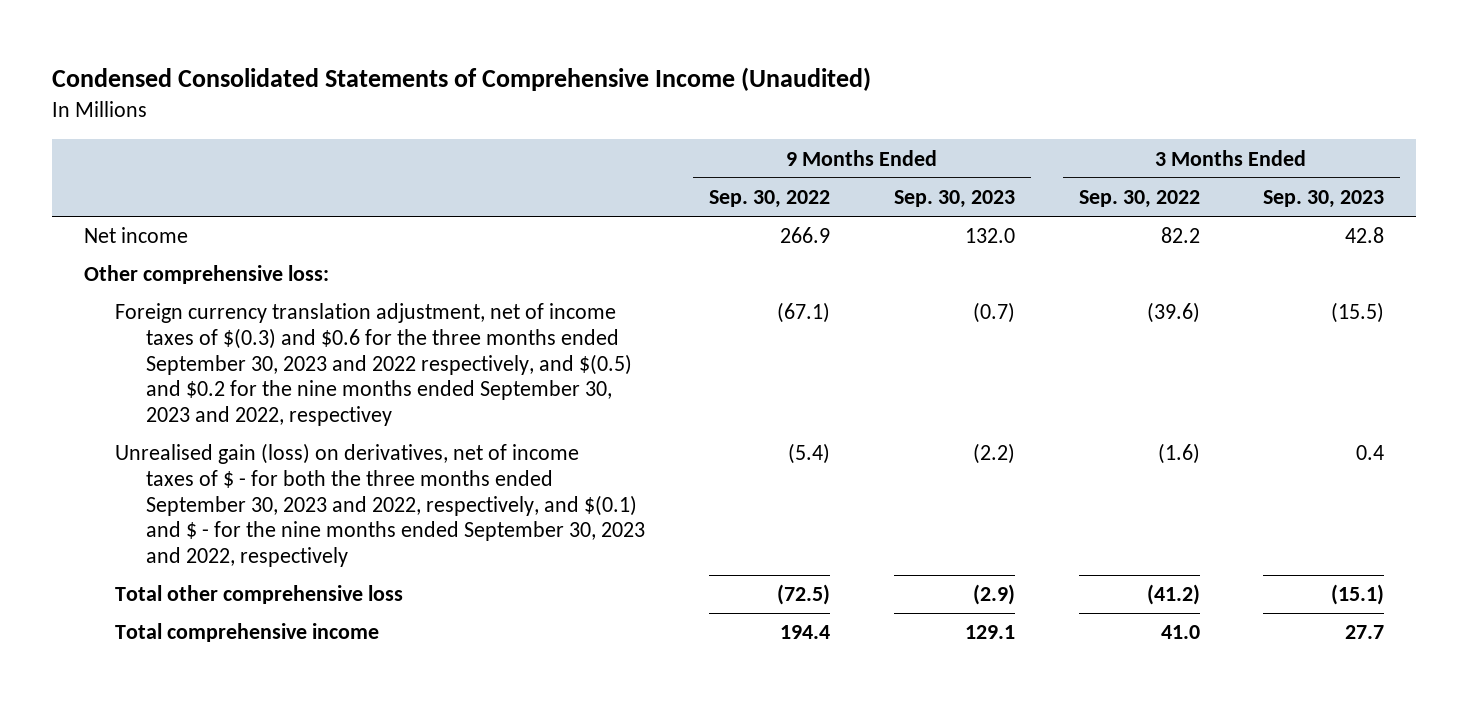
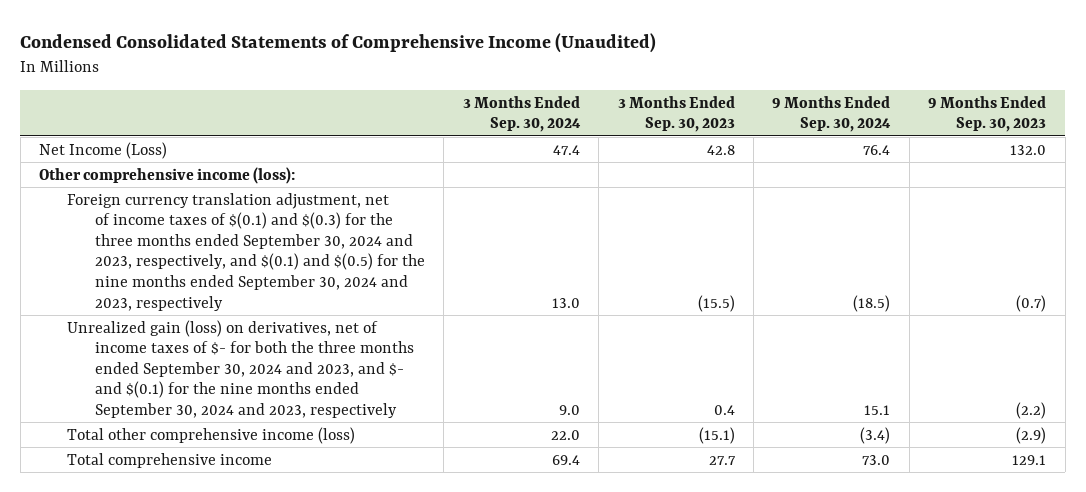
[709,190,831,209] Sep. 30, 2022 -> none
[1078,190,1200,209] Sep. 30, 2022 -> none
none -> [462,95,581,133] 3 Months Ended Sep. 30, 2024
none -> [772,95,892,133] 9 Months Ended Sep. 30, 2024
[84,227,189,244] Net income -> [39,141,168,159] Net Income (Loss)
[84,265,330,285] Other comprehensive loss: -> [39,166,296,184] Other comprehensive income (loss):
[115,303,633,427] Foreign currency translation adjustment, net of income taxes of $(0.3) and $0.6 for the three months ended September 30, 2023 and 2022 respectively, and $(0.5) and $0.2 for the nine months ended September 30, 2023 and 2022, respectivey -> [67,192,425,311] Foreign currency translation adjustment, net of income taxes of $(0.1) and $(0.3) for the three months ended September 30, 2024 and 2023, respectively, and $(0.1) and $(0.5) for the nine months ended September 30, 2024 and 2023, respectively
[115,443,646,568] Unrealised gain (loss) on derivatives, net of income taxes of $ - for both the three months ended September 30, 2023 and 2022, respectively, and $(0.1) and $ - for the nine months ended September 30, 2023 and 2022, respectively -> [67,319,414,418] Unrealized gain (loss) on derivatives, net of income taxes of $- for both the three months ended September 30, 2024 and 2023, and $- and $(0.1) for the nine months ended September 30, 2024 and 2023, respectively
[115,585,404,605] Total other comprehensive loss -> [67,426,356,444] Total other comprehensive income (loss)

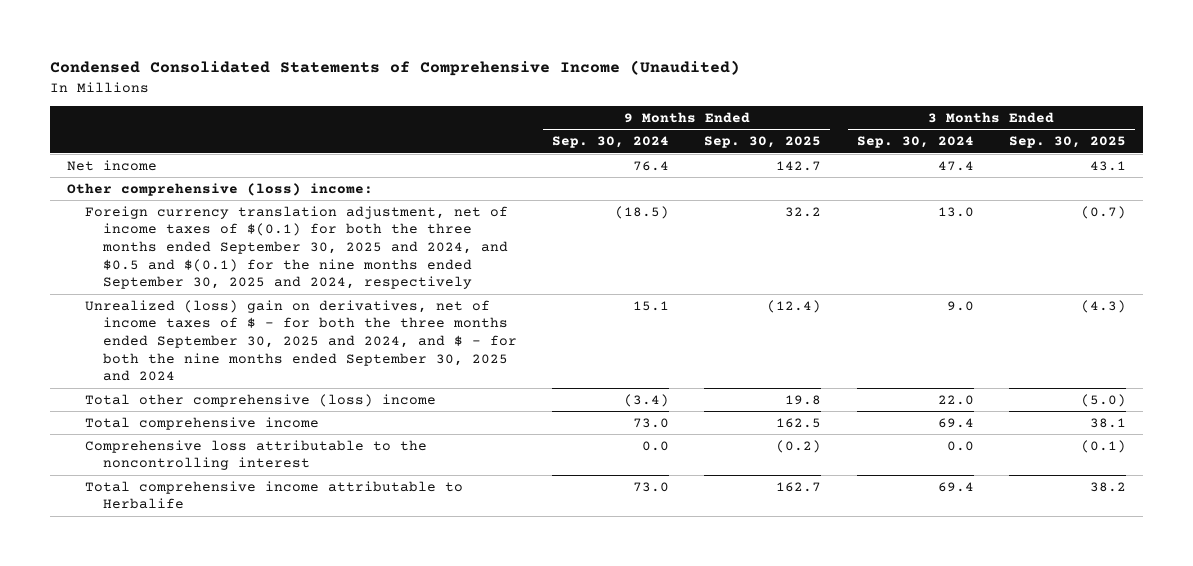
[617,95,735,133] 3 Months Ended Sep. 30, 2023 -> none
[928,95,1047,133] 9 Months Ended Sep. 30, 2023 -> none
none -> [704,136,822,149] Sep. 30, 2025
none -> [1008,136,1126,149] Sep. 30, 2025
[39,141,168,159] Net Income (Loss) -> [67,159,158,171] Net income
[39,166,296,184] Other comprehensive income (loss): -> [67,182,374,196] Other comprehensive (loss) income:
[67,192,425,311] Foreign currency translation adjustment, net of income taxes of $(0.1) and $(0.3) for the three months ended September 30, 2024 and 2023, respectively, and $(0.1) and $(0.5) for the nine months ended September 30, 2024 and 2023, respectively -> [85,205,509,290] Foreign currency translation adjustment, net of income taxes of $(0.1) for both the three months ended September 30, 2025 and 2024, and $0.5 and $(0.1) for the nine months ended September 30, 2025 and 2024, respectively
[67,319,414,418] Unrealized gain (loss) on derivatives, net of income taxes of $- for both the three months ended September 30, 2024 and 2023, and $- and $(0.1) for the nine months ended September 30, 2024 and 2023, respectively -> [85,299,517,382] Unrealized (loss) gain on derivatives, net of income taxes of $ - for both the three months ended September 30, 2025 and 2024, and $ - for both the nine months ended September 30, 2025 and 2024
[67,426,356,444] Total other comprehensive income (loss) -> [85,393,437,407] Total other comprehensive (loss) income
none -> [85,439,428,471] Comprehensive loss attributable to the noncontrolling interest
none -> [85,480,464,510] Total comprehensive income attributable to Herbalife

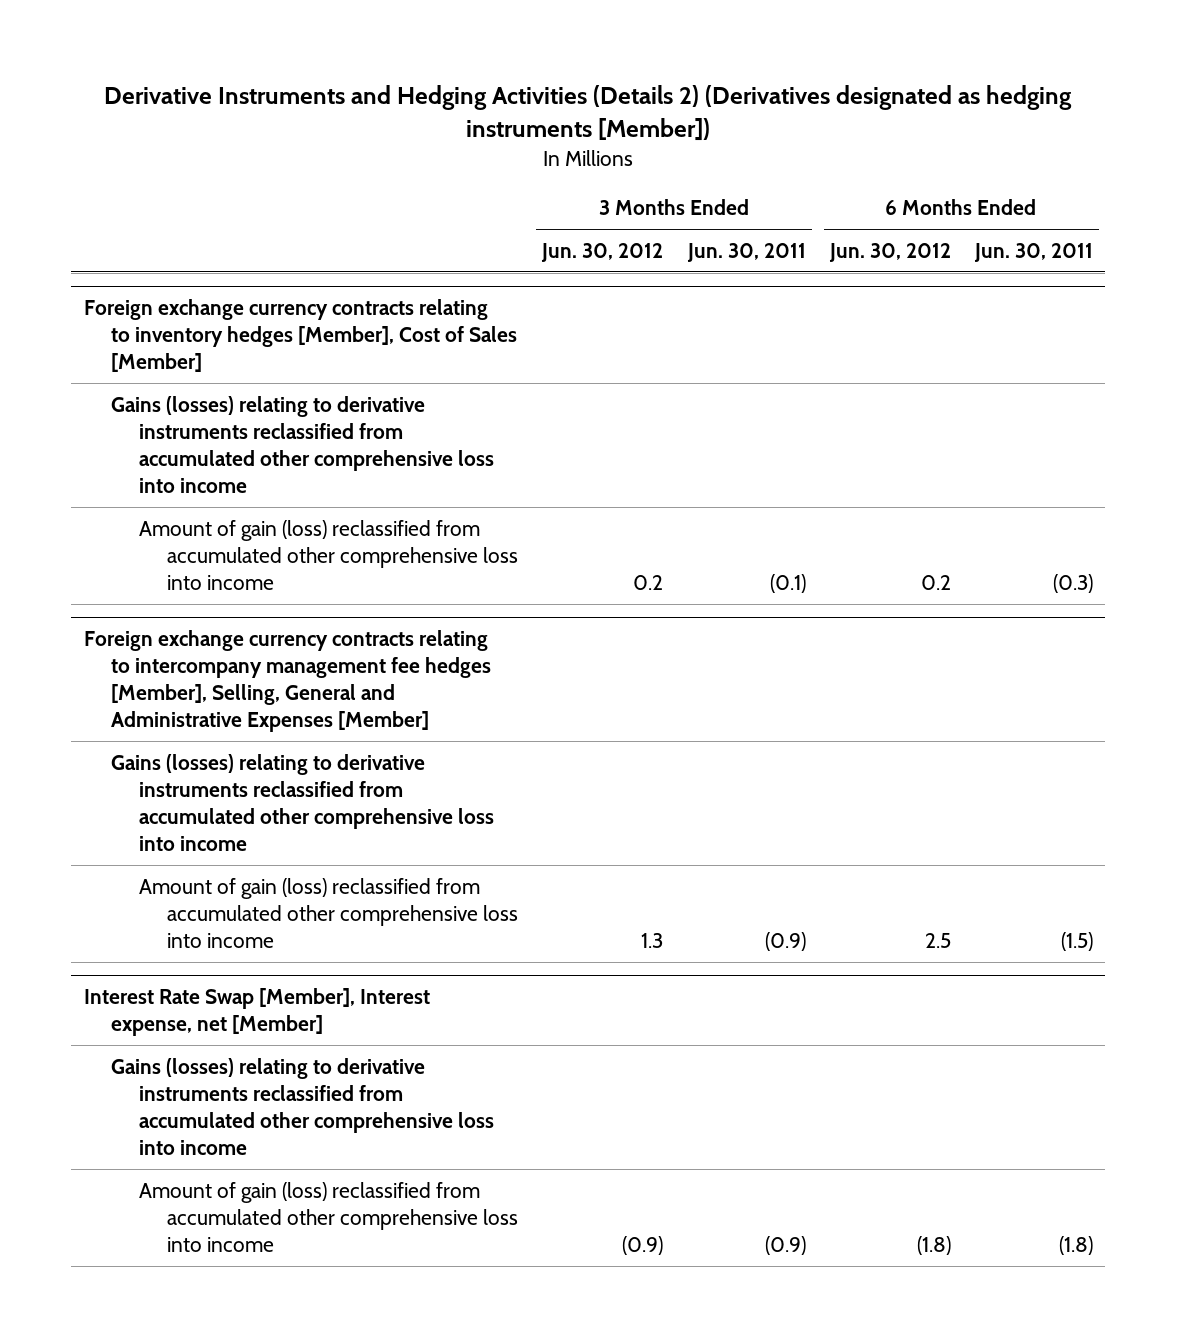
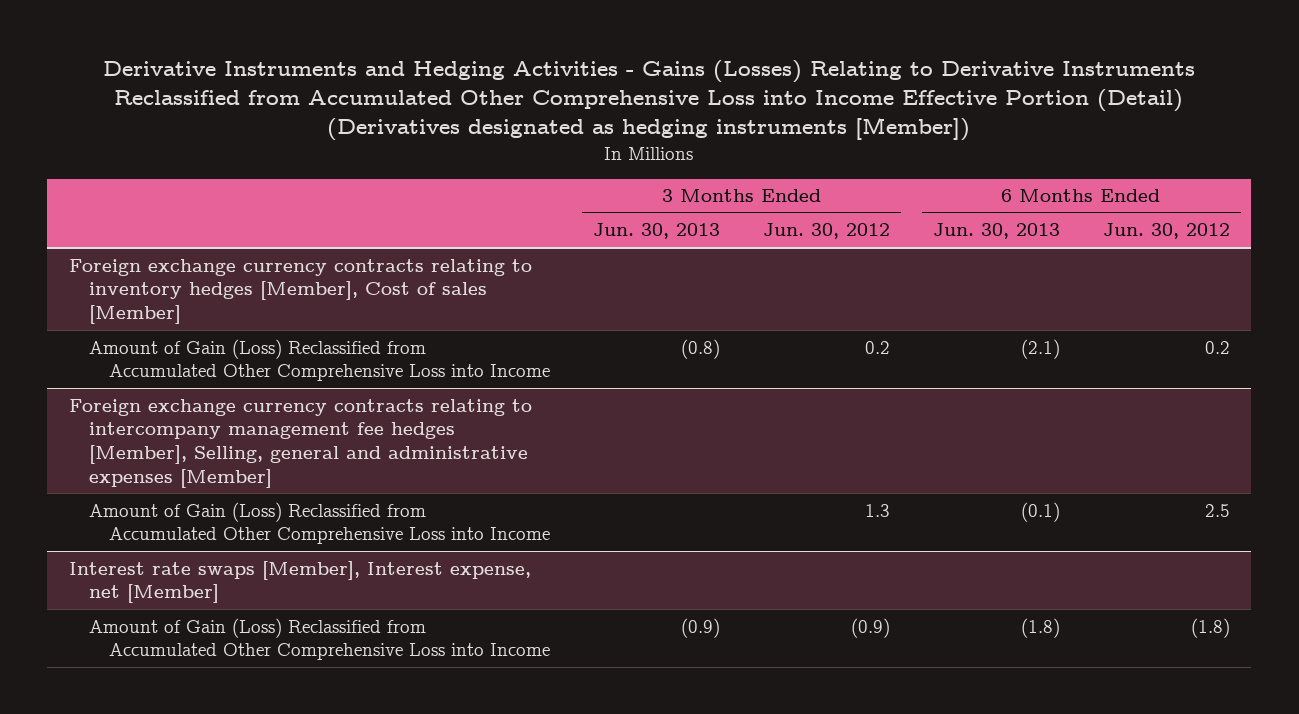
[104,85,1073,142] Derivative Instruments and Hedging Activities (Details 2) (Derivatives designated as hedging instruments [Member]) -> [103,60,1196,142] Derivative Instruments and Hedging Activities - Gains (Losses) Relating to Derivative Instruments Reclassified from Accumulated Other Comprehensive Loss into Income Effective Portion (Detail) (Derivatives designated as hedging instruments [Member])
[686,243,806,263] Jun. 30, 2011 -> none
[973,243,1093,263] Jun. 30, 2011 -> none
none -> [593,223,721,240] Jun. 30, 2013
none -> [932,223,1060,240] Jun. 30, 2013
[111,395,495,493] Gains (losses) relating to derivative instruments reclassified from accumulated other comprehensive loss into income -> none
[111,753,495,851] Gains (losses) relating to derivative instruments reclassified from accumulated other comprehensive loss into income -> none
[111,1057,495,1155] Gains (losses) relating to derivative instruments reclassified from accumulated other comprehensive loss into income -> none
[83,299,518,373] Foreign exchange currency contracts relating to inventory hedges [Member], Cost of Sales [Member] -> [68,258,532,325] Foreign exchange currency contracts relating to inventory hedges [Member], Cost of sales [Member]
[139,519,519,590] Amount of gain (loss) reclassified from accumulated other comprehensive loss into income -> [88,338,551,382] Amount of Gain (Loss) Reclassified from Accumulated Other Comprehensive Loss into Income
[83,630,492,733] Foreign exchange currency contracts relating to intercompany management fee hedges [Member], Selling, General and Administrative Expenses [Member] -> [68,398,532,488] Foreign exchange currency contracts relating to intercompany management fee hedges [Member], Selling, general and administrative expenses [Member]
[139,877,519,948] Amount of gain (loss) reclassified from accumulated other comprehensive loss into income -> [88,501,551,545] Amount of Gain (Loss) Reclassified from Accumulated Other Comprehensive Loss into Income
[83,988,430,1037] Interest Rate Swap [Member], Interest expense, net [Member] -> [68,560,531,604] Interest rate swaps [Member], Interest expense, net [Member]
[139,1181,519,1252] Amount of gain (loss) reclassified from accumulated other comprehensive loss into income -> [88,617,551,661] Amount of Gain (Loss) Reclassified from Accumulated Other Comprehensive Loss into Income

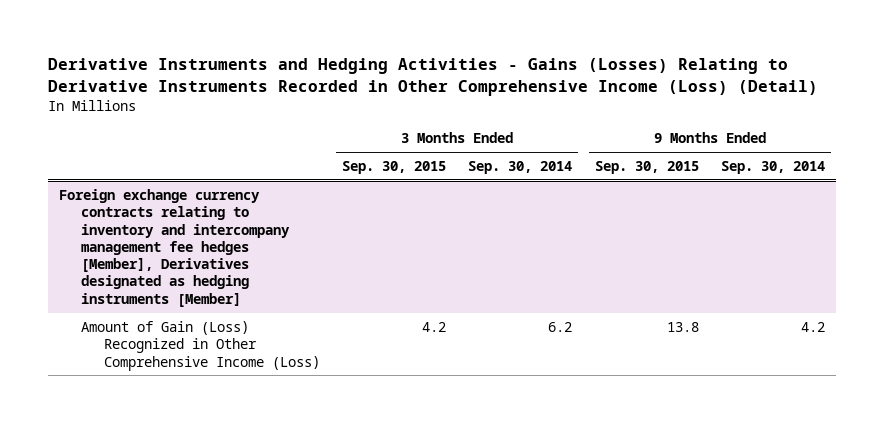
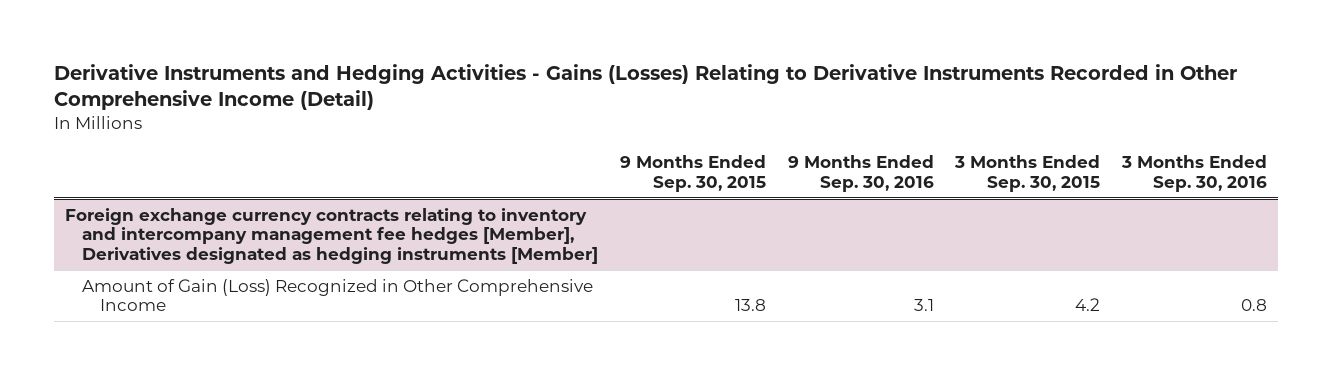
[48,57,819,96] Derivative Instruments and Hedging Activities - Gains (Losses) Relating to Derivative Instruments Recorded in Other Comprehensive Income (Loss) (Detail) -> [53,64,1237,111] Derivative Instruments and Hedging Activities - Gains (Losses) Relating to Derivative Instruments Recorded in Other Comprehensive Income (Detail)
[468,161,573,175] Sep. 30, 2014 -> none
[721,161,826,175] Sep. 30, 2014 -> none
none -> [787,155,934,192] 9 Months Ended Sep. 30, 2016
none -> [1120,155,1267,192] 3 Months Ended Sep. 30, 2016
[81,320,320,371] Amount of Gain (Loss) Recognized in Other Comprehensive Income (Loss) -> [82,278,594,312] Amount of Gain (Loss) Recognized in Other Comprehensive Income

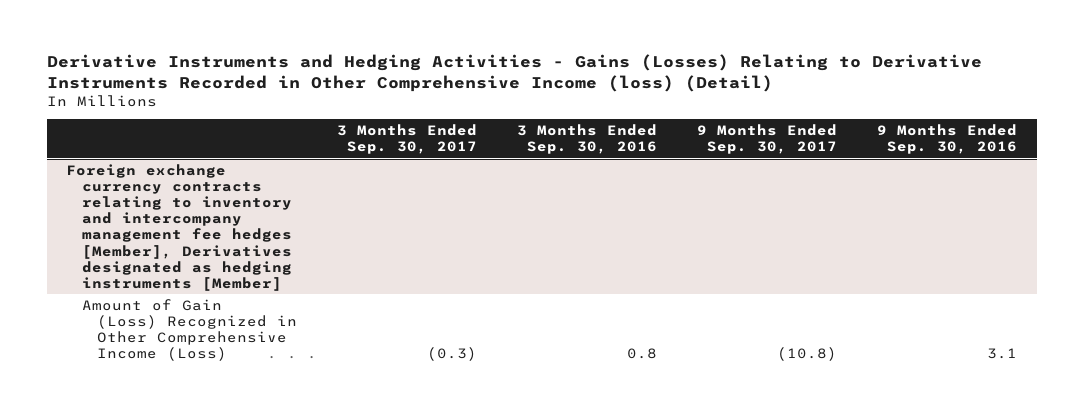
[53,64,1237,111] Derivative Instruments and Hedging Activities - Gains (Losses) Relating to Derivative Instruments Recorded in Other Comprehensive Income (Detail) -> [46,54,982,92] Derivative Instruments and Hedging Activities - Gains (Losses) Relating to Derivative Instruments Recorded in Other Comprehensive Income (loss) (Detail)
[619,155,766,192] 9 Months Ended Sep. 30, 2015 -> none
[954,155,1101,192] 3 Months Ended Sep. 30, 2015 -> none
none -> [337,124,478,155] 3 Months Ended Sep. 30, 2017
none -> [696,124,837,155] 9 Months Ended Sep. 30, 2017
[82,278,594,312] Amount of Gain (Loss) Recognized in Other Comprehensive Income -> [81,298,298,362] Amount of Gain (Loss) Recognized in Other Comprehensive Income (Loss)

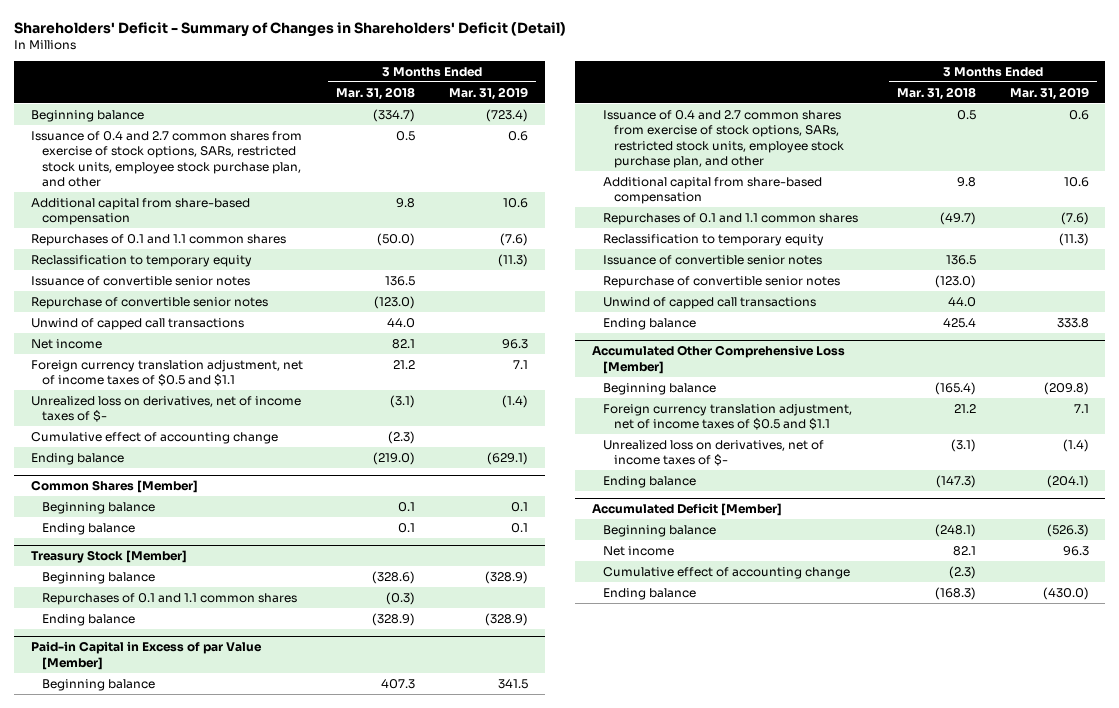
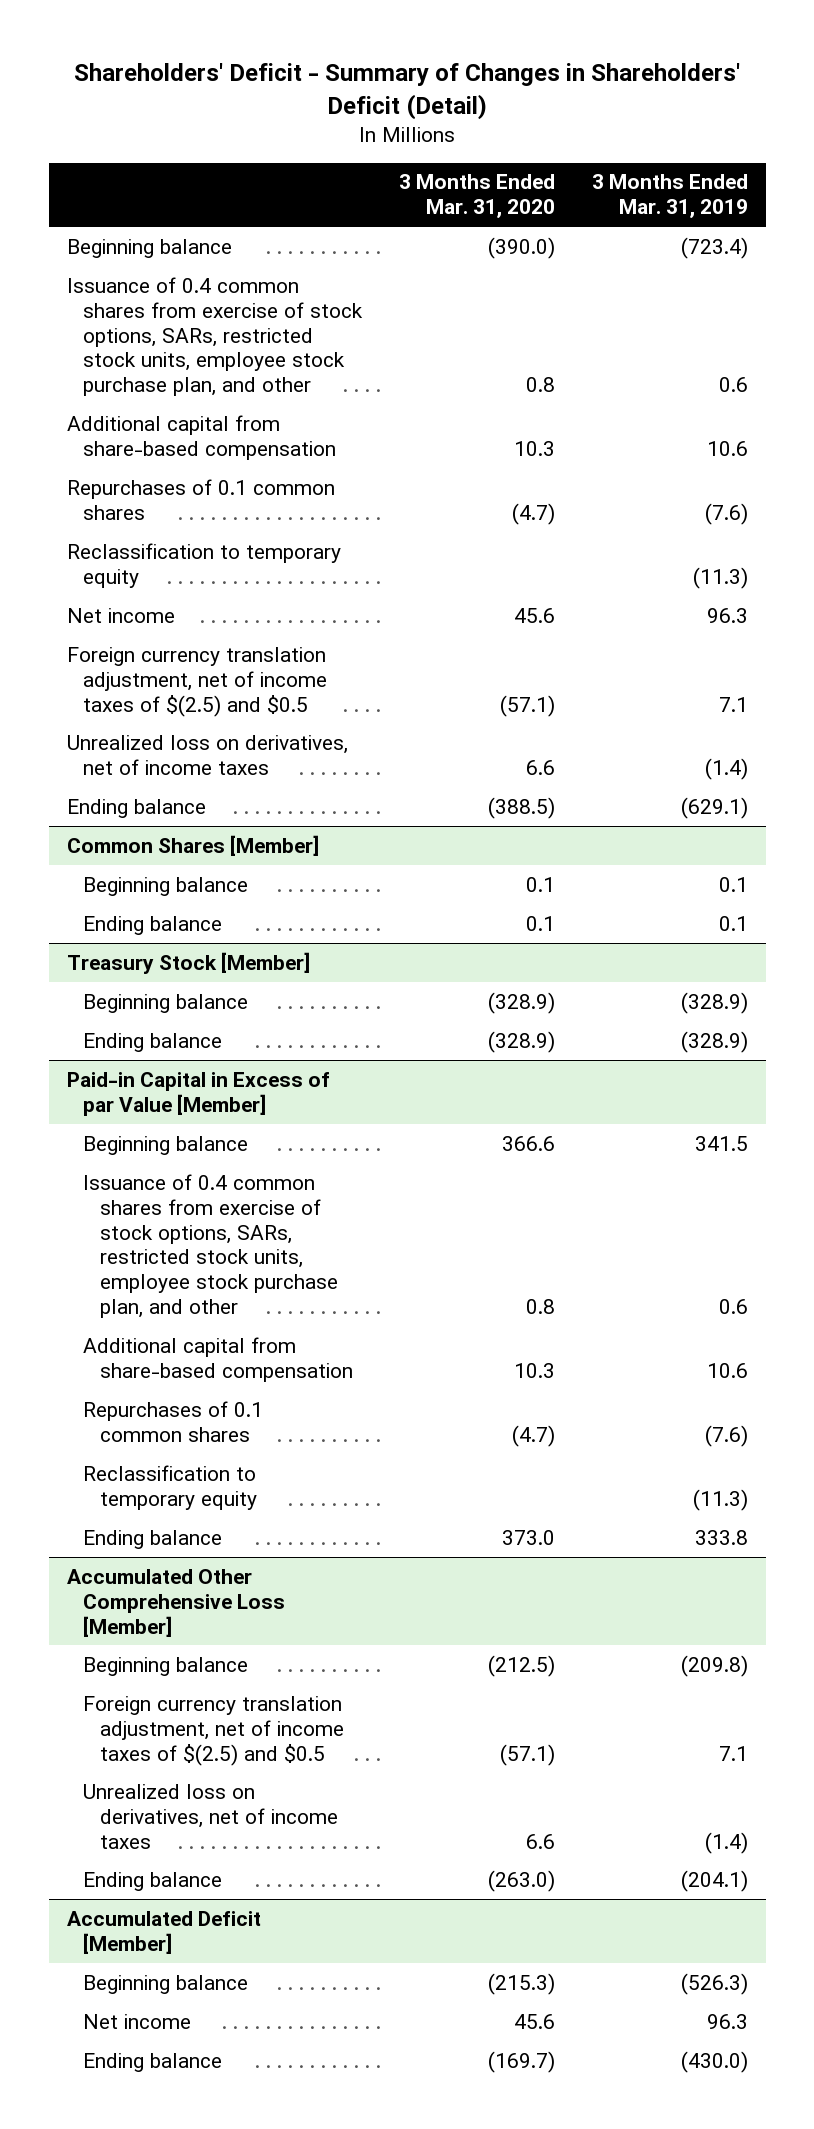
[336,86,416,100] Mar. 31, 2018 -> none
none -> [398,174,555,219] 3 Months Ended Mar. 31, 2020
[30,130,302,187] Issuance of 0.4 and 2.7 common shares from exercise of stock options, SARs, restricted stock units, employee stock purchase plan, and other -> [66,276,364,397] Issuance of 0.4 common shares from exercise of stock options, SARs, restricted stock units, employee stock purchase plan, and other
[30,233,286,246] Repurchases of 0.1 and 1.1 common shares -> [66,478,335,520] Repurchases of 0.1 common shares
[30,275,250,286] Issuance of convertible senior notes -> none
[30,296,268,309] Repurchase of convertible senior notes -> none
[30,317,244,330] Unwind of capped call transactions -> none
[30,431,278,444] Cumulative effect of accounting change -> none
[30,359,303,387] Foreign currency translation adjustment, net of income taxes of $0.5 and $1.1 -> [66,646,328,717] Foreign currency translation adjustment, net of income taxes of $(2.5) and $0.5
[30,395,301,423] Unrealized loss on derivatives, net of income taxes of $- -> [66,734,348,775] Unrealized loss on derivatives, net of income taxes
[42,592,298,605] Repurchases of 0.1 and 1.1 common shares -> none
[602,109,845,168] Issuance of 0.4 and 2.7 common shares from exercise of stock options, SARs, restricted stock units, employee stock purchase plan, and other -> [83,1173,338,1319] Issuance of 0.4 common shares from exercise of stock options, SARs, restricted stock units, employee stock purchase plan, and other
[602,212,858,225] Repurchases of 0.1 and 1.1 common shares -> [83,1400,264,1442] Repurchases of 0.1 common shares
[602,254,822,265] Issuance of convertible senior notes -> none
[602,275,840,288] Repurchase of convertible senior notes -> none
[602,296,816,309] Unwind of capped call transactions -> none
[602,403,852,431] Foreign currency translation adjustment, net of income taxes of $0.5 and $1.1 -> [83,1695,344,1766] Foreign currency translation adjustment, net of income taxes of $(2.5) and $0.5
[602,439,824,467] Unrealized loss on derivatives, net of income taxes of $- -> [83,1783,338,1849] Unrealized loss on derivatives, net of income taxes
[602,566,850,579] Cumulative effect of accounting change -> none

